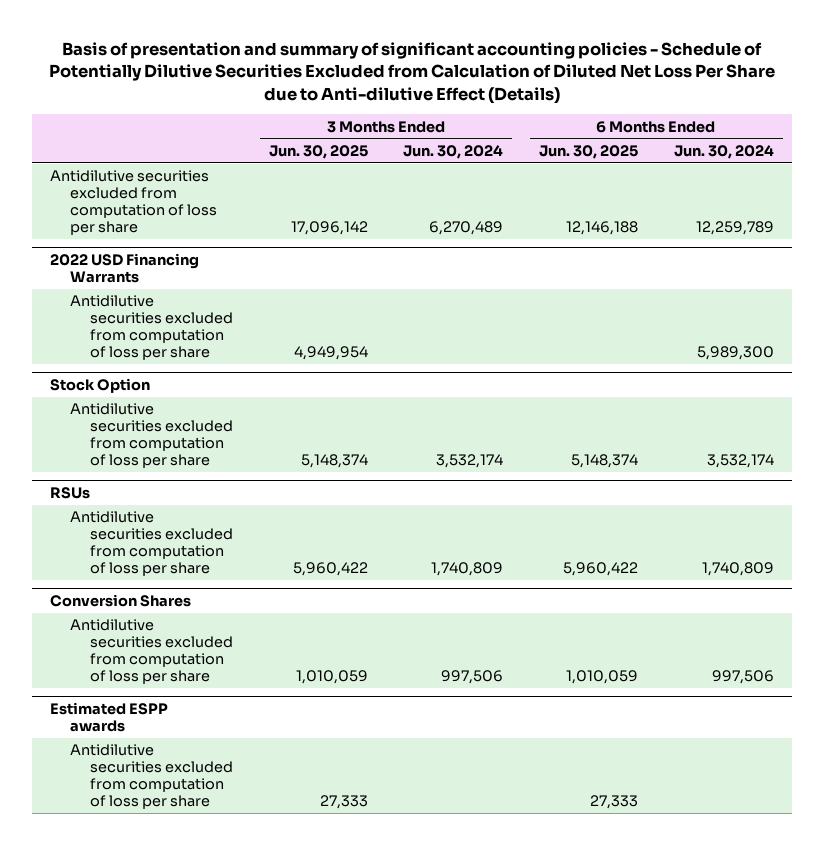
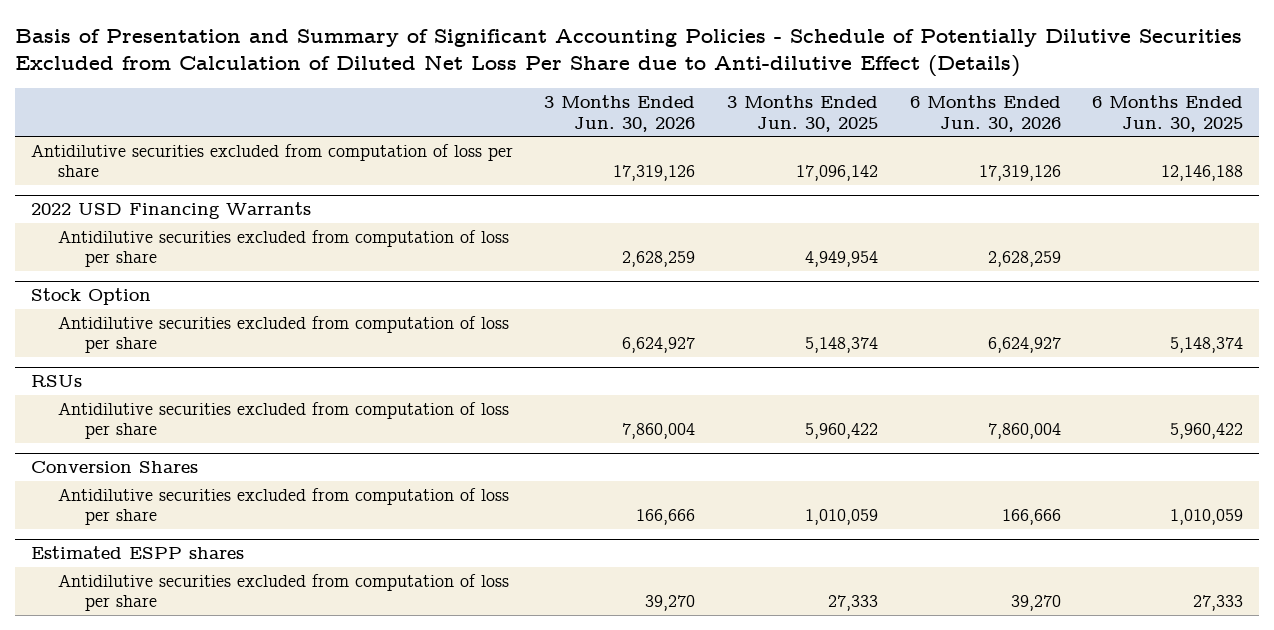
[49,41,776,104] Basis of presentation and summary of significant accounting policies - Schedule of Potentially Dilutive Securities Excluded from Calculation of Diluted Net Loss Per Share due to Anti-dilutive Effect (Details) -> [15,28,1243,78] Basis of Presentation and Summary of Significant Accounting Policies - Schedule of Potentially Dilutive Securities Excluded from Calculation of Diluted Net Loss Per Share due to Anti-dilutive Effect (Details)
[403,144,504,159] Jun. 30, 2024 -> none
[673,144,774,159] Jun. 30, 2024 -> none
none -> [544,95,696,132] 3 Months Ended Jun. 30, 2026
none -> [909,95,1061,132] 6 Months Ended Jun. 30, 2026
[50,701,169,732] Estimated ESPP awards -> [30,546,244,560] Estimated ESPP shares

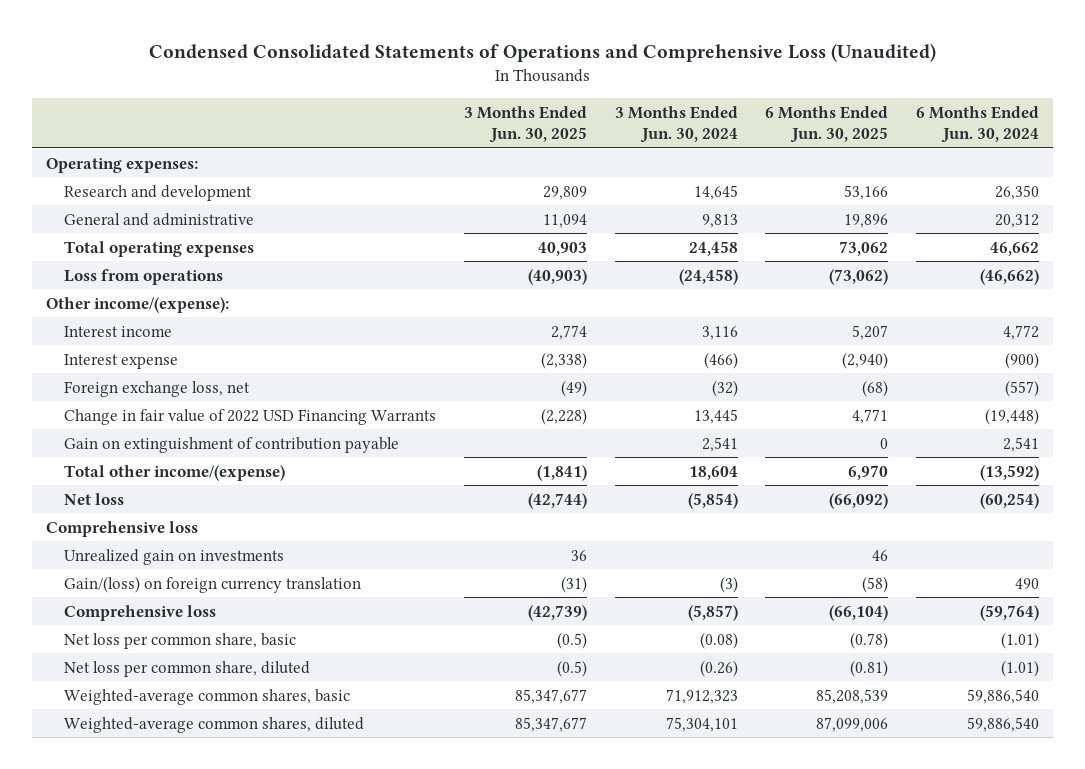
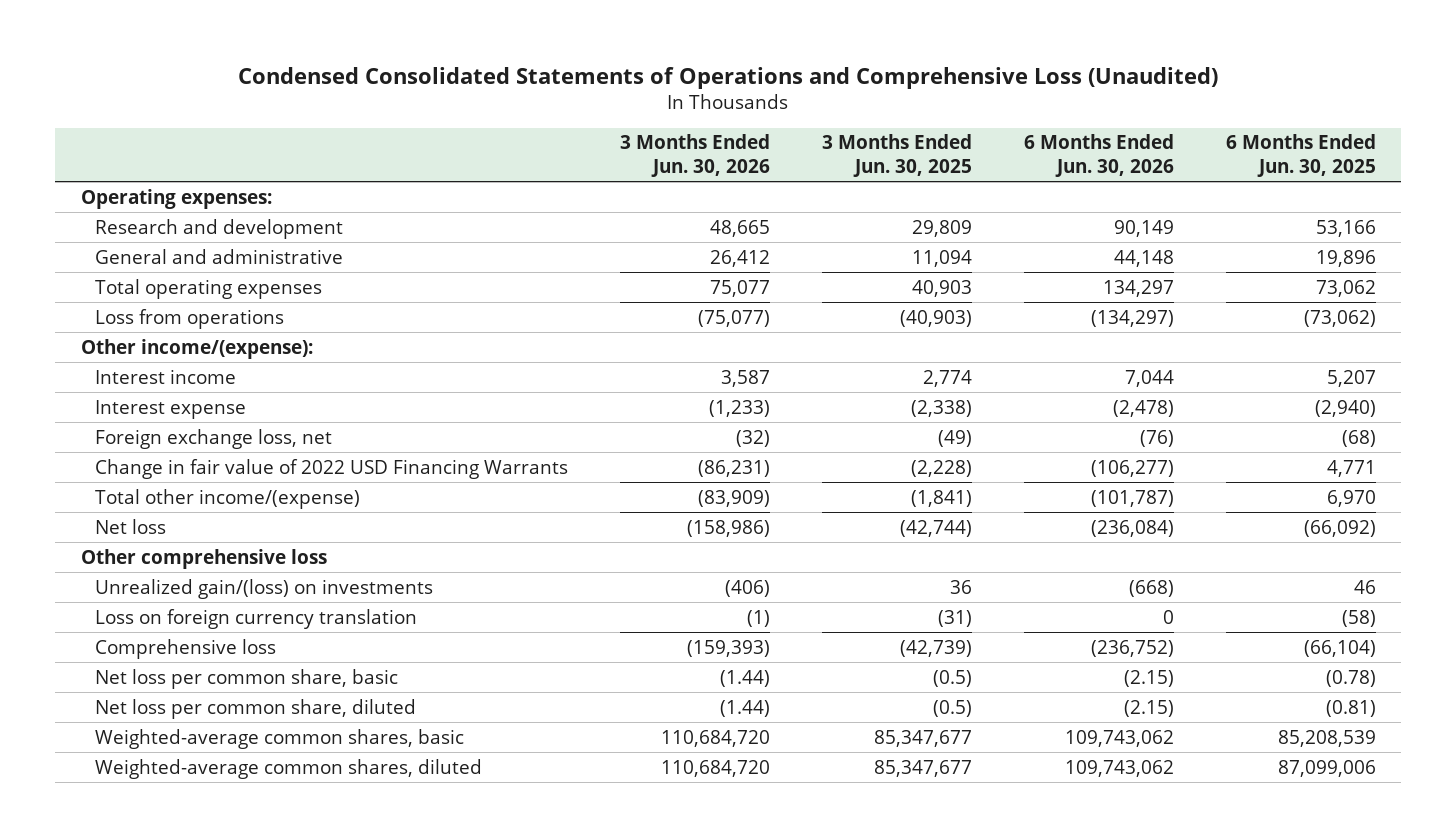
[614,105,738,144] 3 Months Ended Jun. 30, 2024 -> none
[916,105,1040,144] 6 Months Ended Jun. 30, 2024 -> none
none -> [619,134,770,177] 3 Months Ended Jun. 30, 2026
none -> [1023,134,1174,177] 6 Months Ended Jun. 30, 2026
[63,436,399,453] Gain on extinguishment of contribution payable -> none
[46,520,199,537] Comprehensive loss -> [80,548,327,569] Other comprehensive loss
[63,548,284,565] Unrealized gain on investments -> [94,578,433,599] Unrealized gain/(loss) on investments
[63,575,361,593] Gain/(loss) on foreign currency translation -> [94,608,417,629] Loss on foreign currency translation

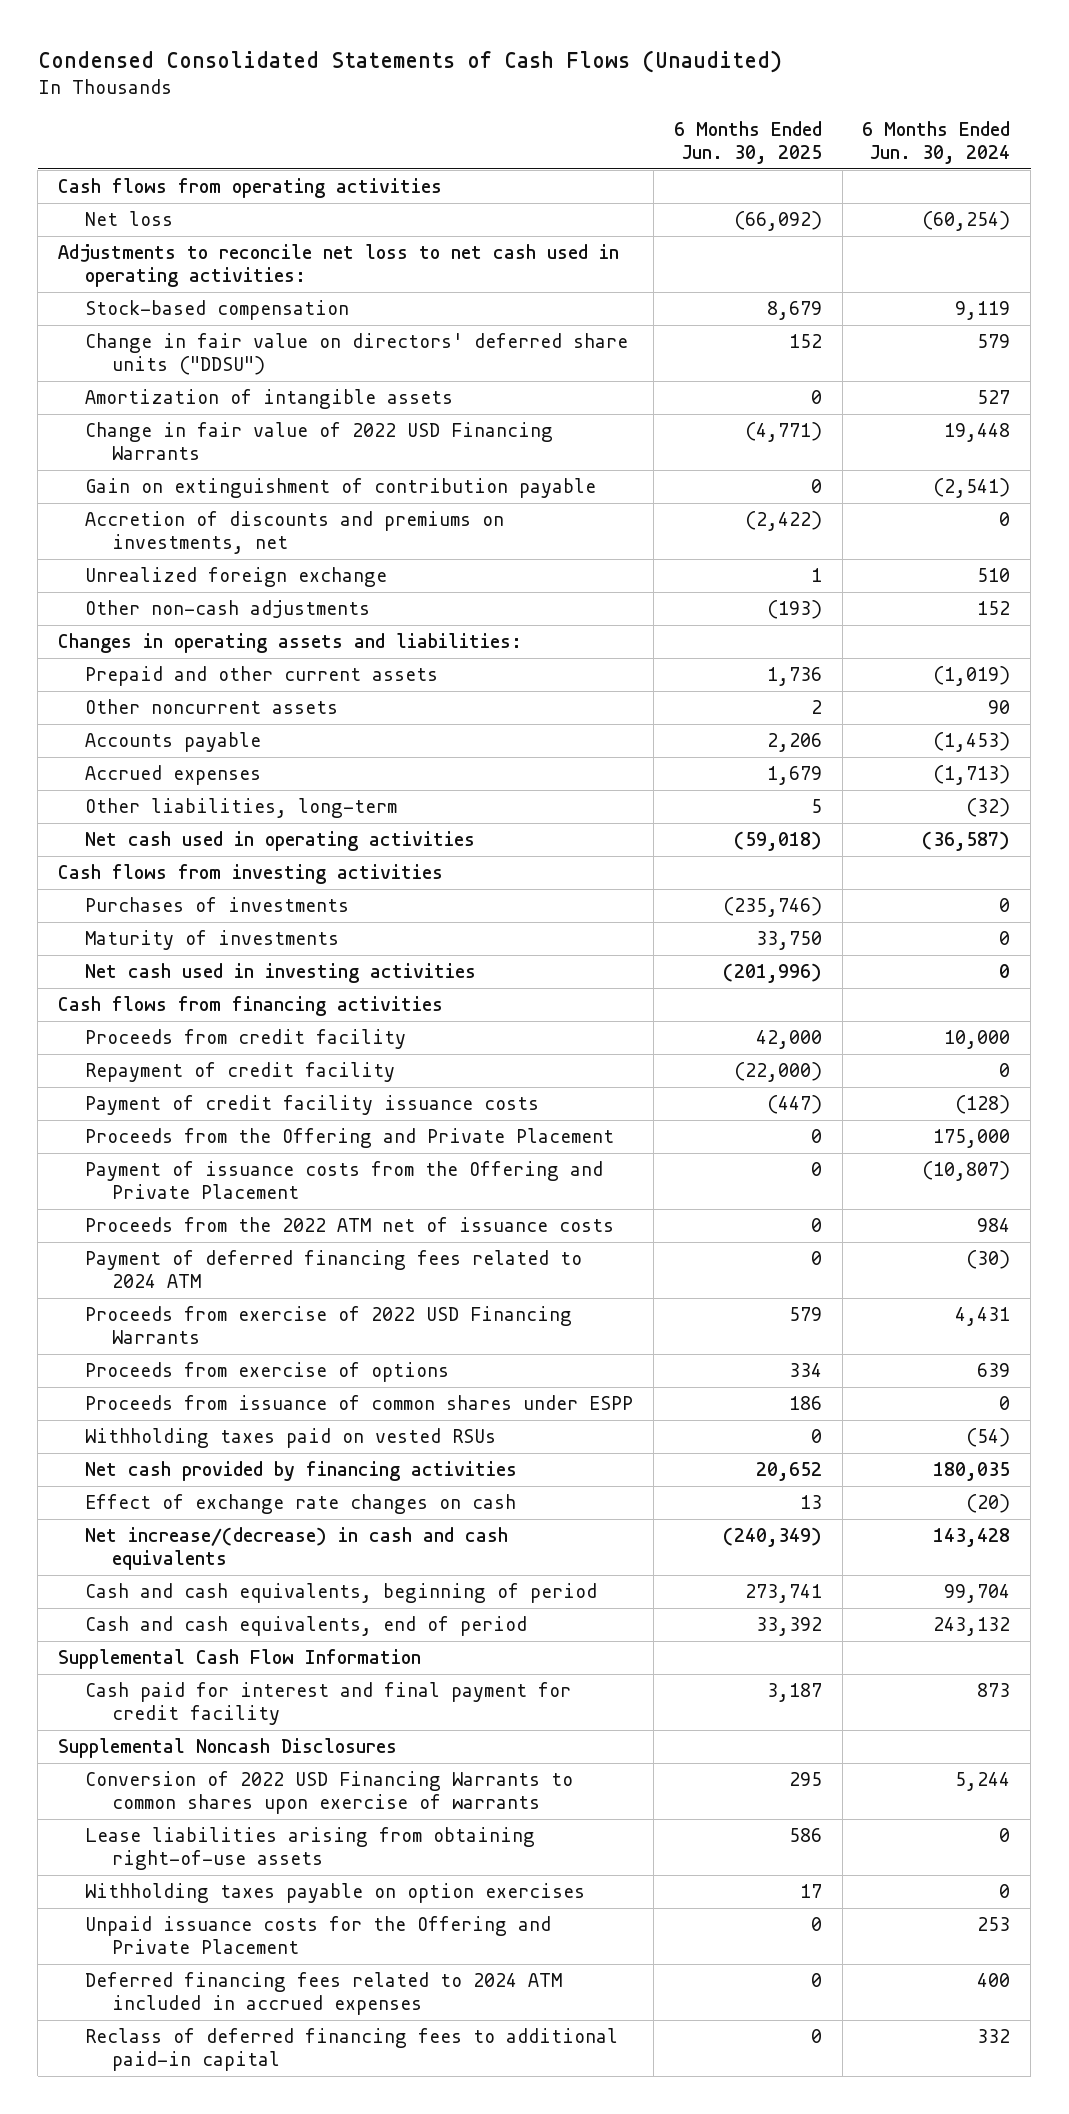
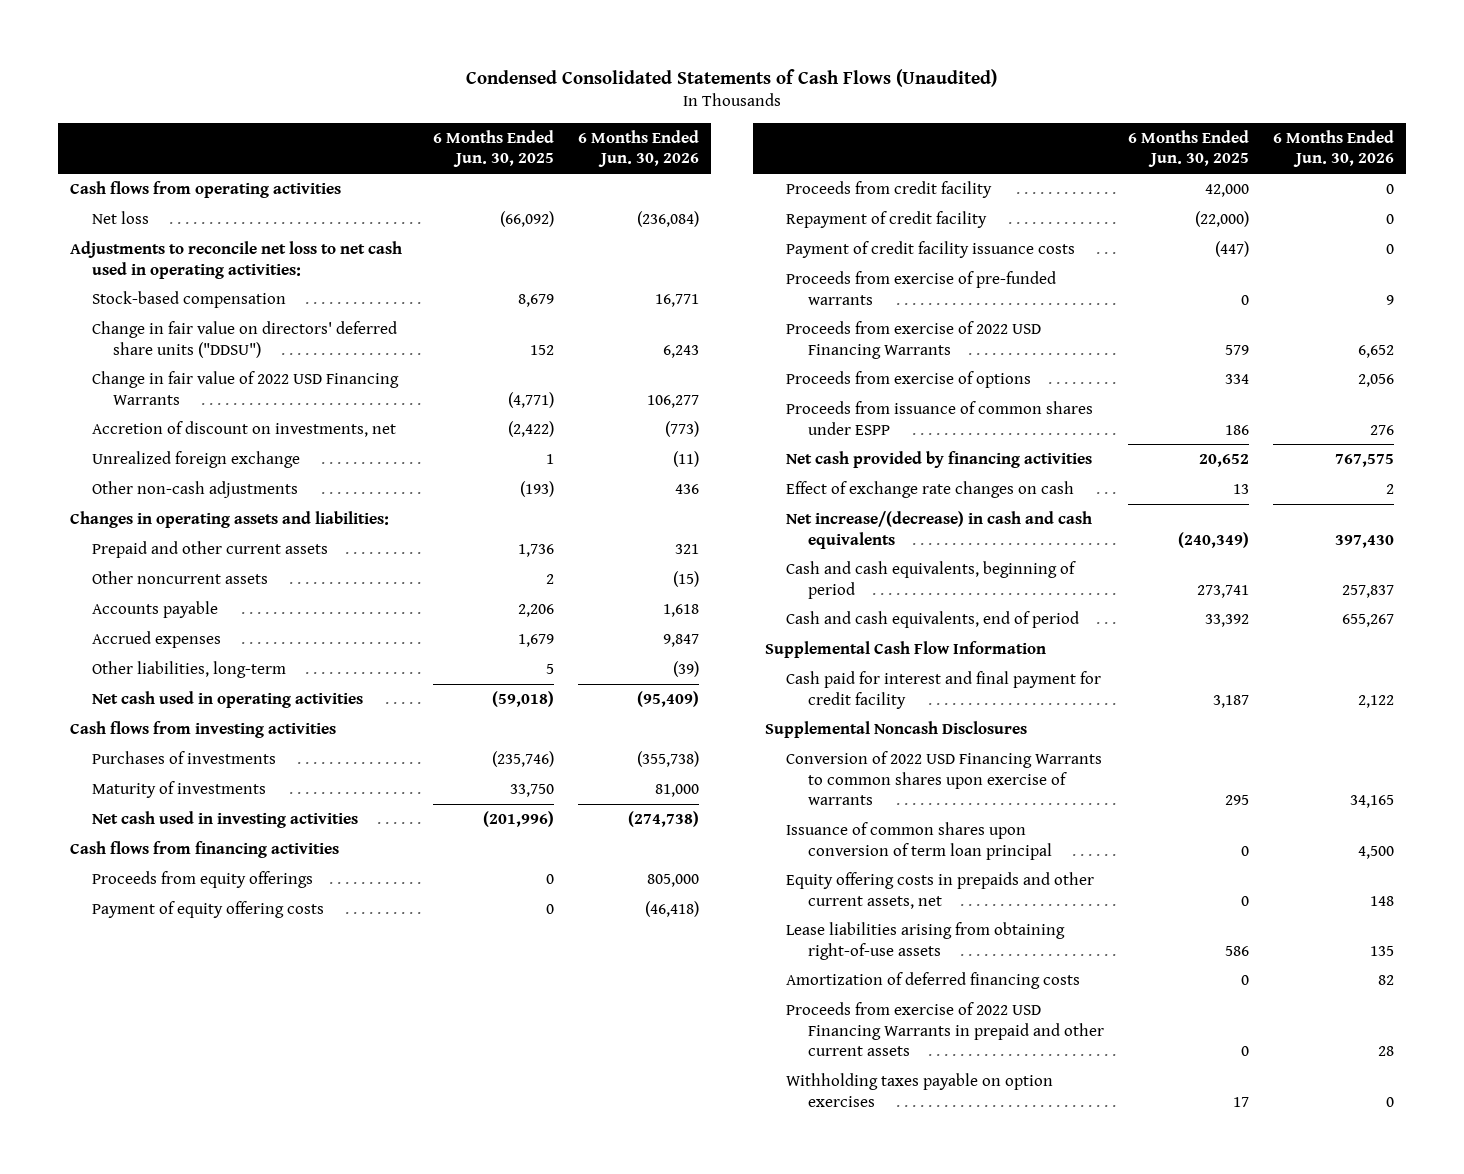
[862,121,1011,165] 6 Months Ended Jun. 30, 2024 -> none
none -> [578,129,700,168] 6 Months Ended Jun. 30, 2026
[85,388,454,409] Amortization of intangible assets -> none
[85,477,597,498] Gain on extinguishment of contribution payable -> none
[85,510,505,554] Accretion of discounts and premiums on investments, net -> [91,420,396,437] Accretion of discount on investments, net
none -> [91,870,313,888] Proceeds from equity offerings
none -> [91,900,324,918] Payment of equity offering costs
[85,1127,615,1148] Proceeds from the Offering and Private Placement -> none
[85,1160,604,1199] Payment of issuance costs from the Offering and Private Placement -> none
[85,1216,615,1232] Proceeds from the 2022 ATM net of issuance costs -> none
[85,1249,583,1288] Payment of deferred financing fees related to 2024 ATM -> none
none -> [786,270,1057,305] Proceeds from exercise of pre-funded warrants
[85,1427,497,1448] Withholding taxes paid on vested RSUs -> none
none -> [786,821,1052,860] Issuance of common shares upon conversion of term loan principal
none -> [786,871,1095,909] Equity offering costs in prepaids and other current assets, net
none -> [786,971,1081,989] Amortization of deferred financing costs
none -> [786,1001,1104,1057] Proceeds from exercise of 2022 USD Financing Warrants in prepaid and other current assets
[85,1915,552,1954] Unpaid issuance costs for the Offering and Private Placement -> none
[85,1971,563,2015] Deferred financing fees related to 2024 ATM included in accrued expenses -> none
[85,2027,619,2071] Reclass of deferred financing fees to additional paid-in capital -> none

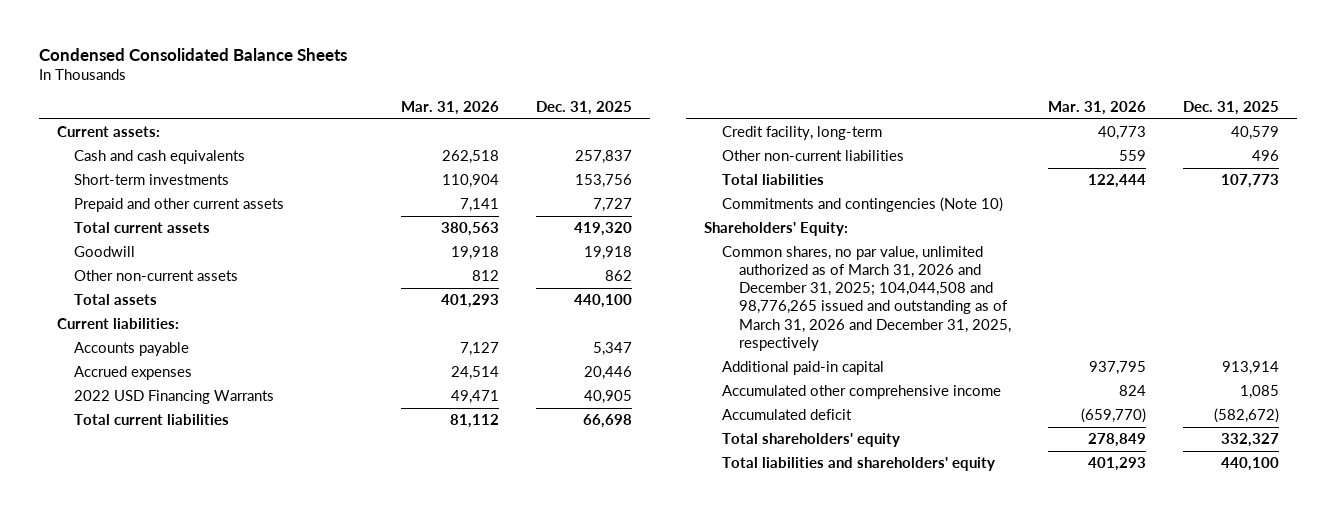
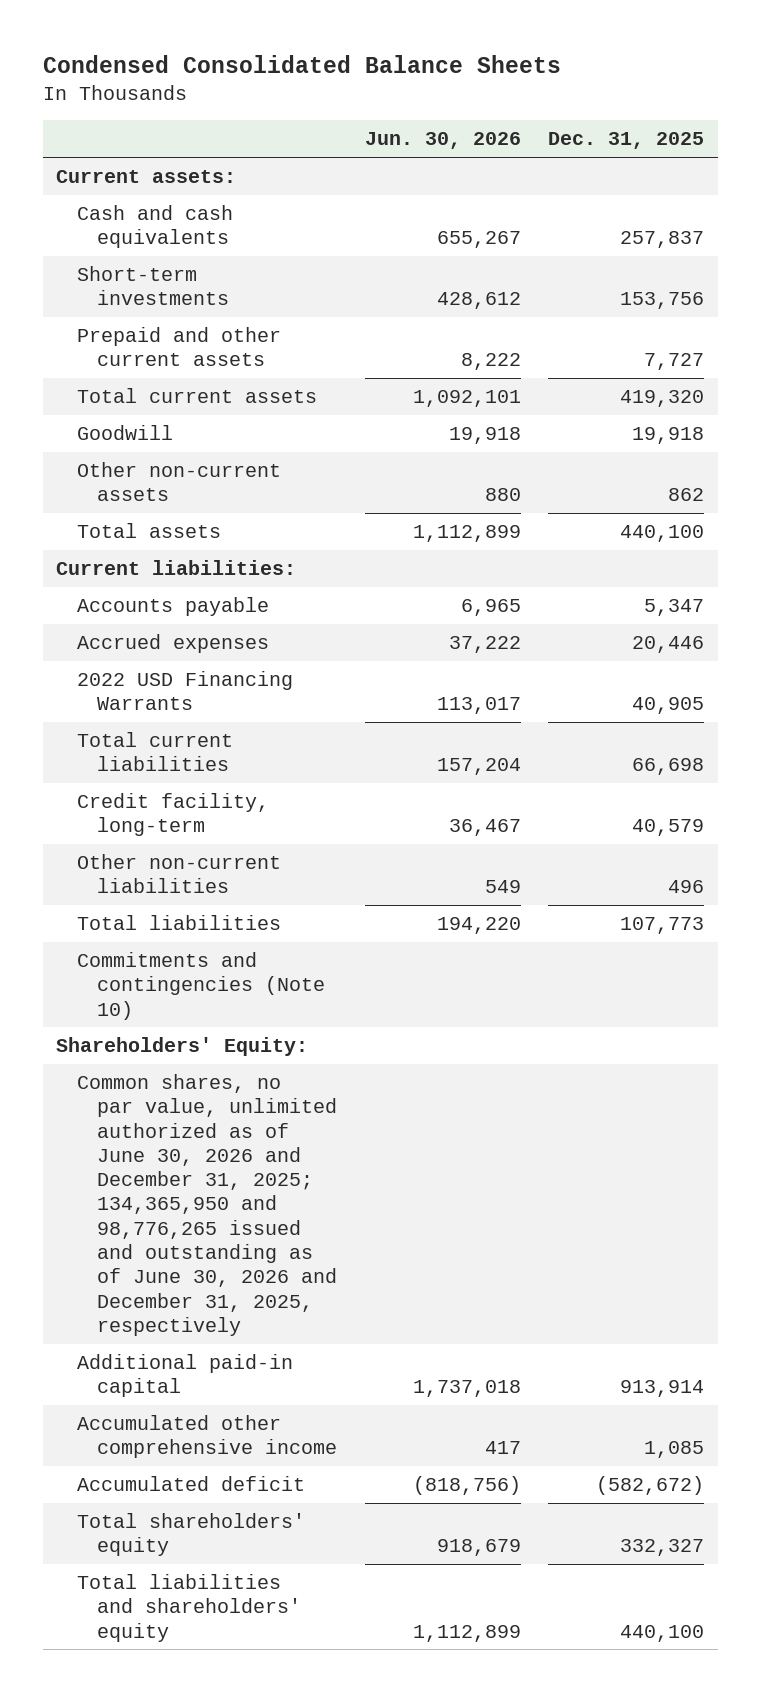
[400,100,499,115] Mar. 31, 2026 -> none
none -> [364,132,521,150] Jun. 30, 2026
[721,246,1012,351] Common shares, no par value, unlimited authorized as of March 31, 2026 and December 31, 2025; 104,044,508 and 98,776,265 issued and outstanding as of March 31, 2026 and December 31, 2025, respectively -> [76,1074,338,1336] Common shares, no par value, unlimited authorized as of June 30, 2026 and December 31, 2025; 134,365,950 and 98,776,265 issued and outstanding as of June 30, 2026 and December 31, 2025, respectively

